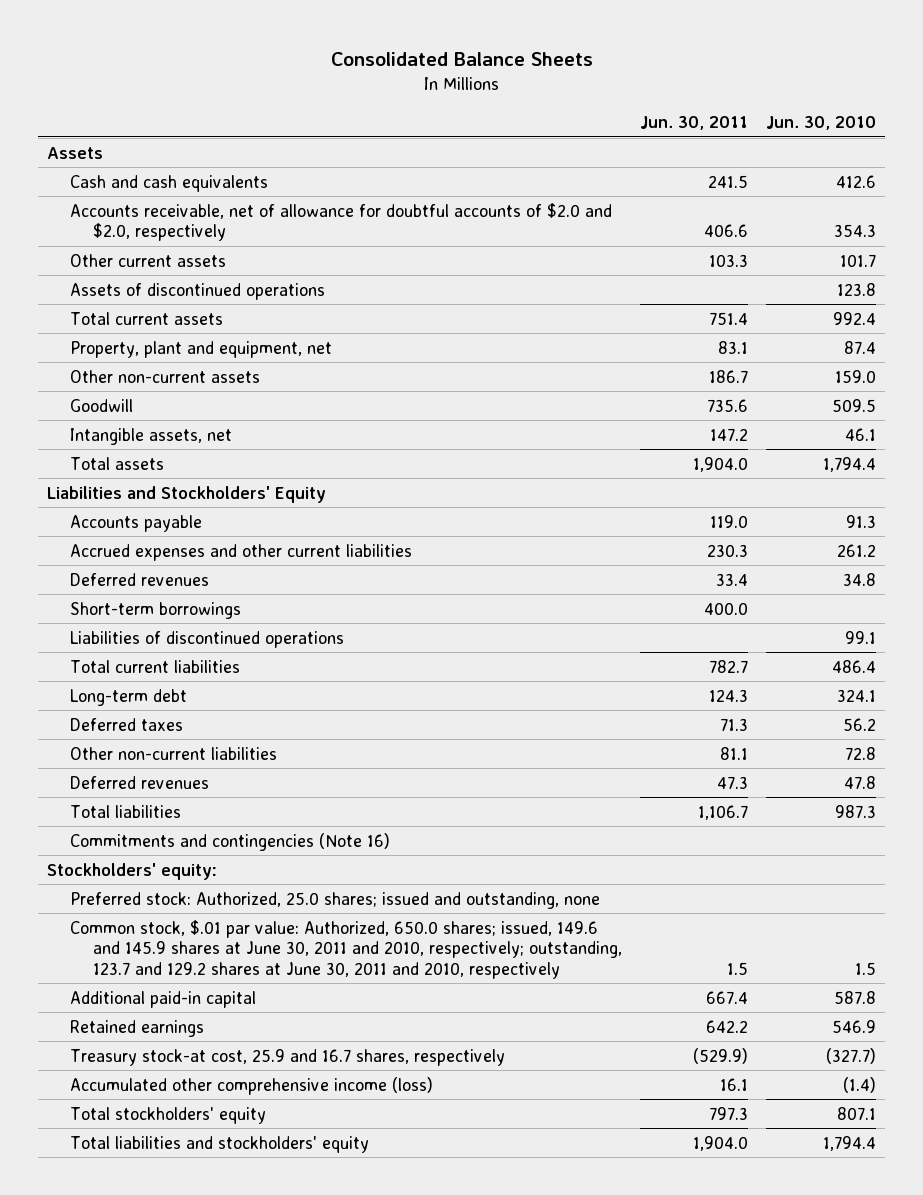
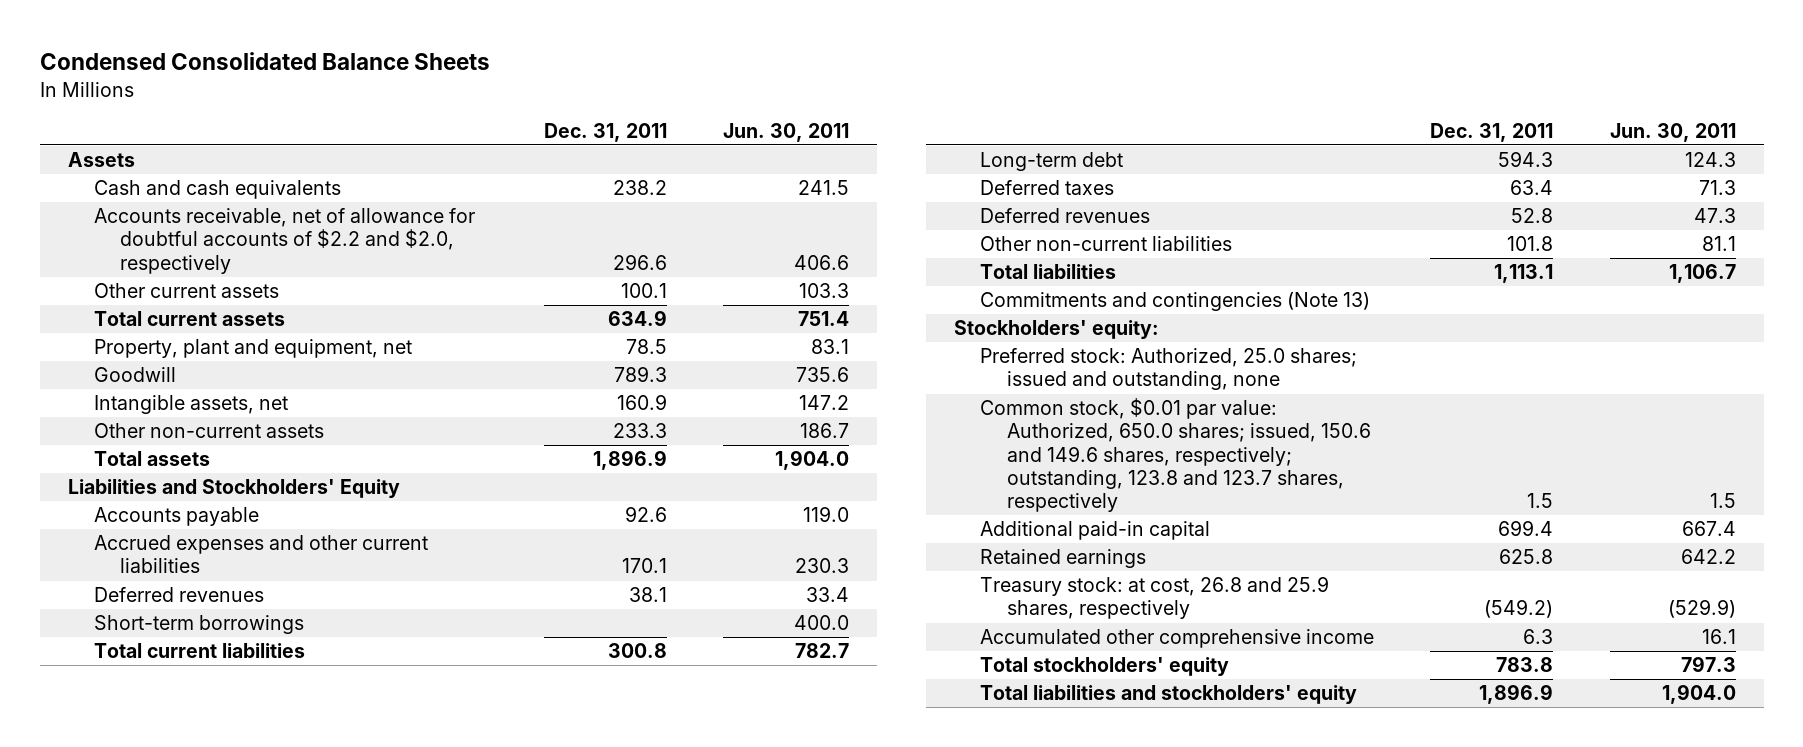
[330,51,593,66] Consolidated Balance Sheets -> [39,52,490,71] Condensed Consolidated Balance Sheets
[765,115,876,130] Jun. 30, 2010 -> none
none -> [543,122,667,142] Dec. 31, 2011
[70,202,613,242] Accounts receivable, net of allowance for doubtful accounts of $2.0 and $2.0, respectively -> [93,208,475,274] Accounts receivable, net of allowance for doubtful accounts of $2.2 and $2.0, respectively
[70,282,326,300] Assets of discontinued operations -> none
[70,369,261,383] Other non-current assets -> [93,423,324,439] Other non-current assets
[70,630,345,648] Liabilities of discontinued operations -> none
[70,746,278,760] Other non-current liabilities -> [980,236,1233,252] Other non-current liabilities
[70,832,391,851] Commitments and contingencies (Note 16) -> [980,292,1371,312] Commitments and contingencies (Note 13)
[70,919,623,979] Common stock, $.01 par value: Authorized, 650.0 shares; issued, 149.6 and 145.9 shares at June 30, 2011 and 2010, respectively; outstanding, 123.7 and 129.2 shares at June 30, 2011 and 2010, respectively -> [980,398,1371,512] Common stock, $0.01 par value: Authorized, 650.0 shares; issued, 150.6 and 149.6 shares, respectively; outstanding, 123.8 and 123.7 shares, respectively
[70,1048,506,1066] Treasury stock-at cost, 25.9 and 16.7 shares, respectively -> [980,576,1330,620] Treasury stock: at cost, 26.8 and 25.9 shares, respectively
[70,1076,434,1095] Accumulated other comprehensive income (loss) -> [980,629,1375,649] Accumulated other comprehensive income

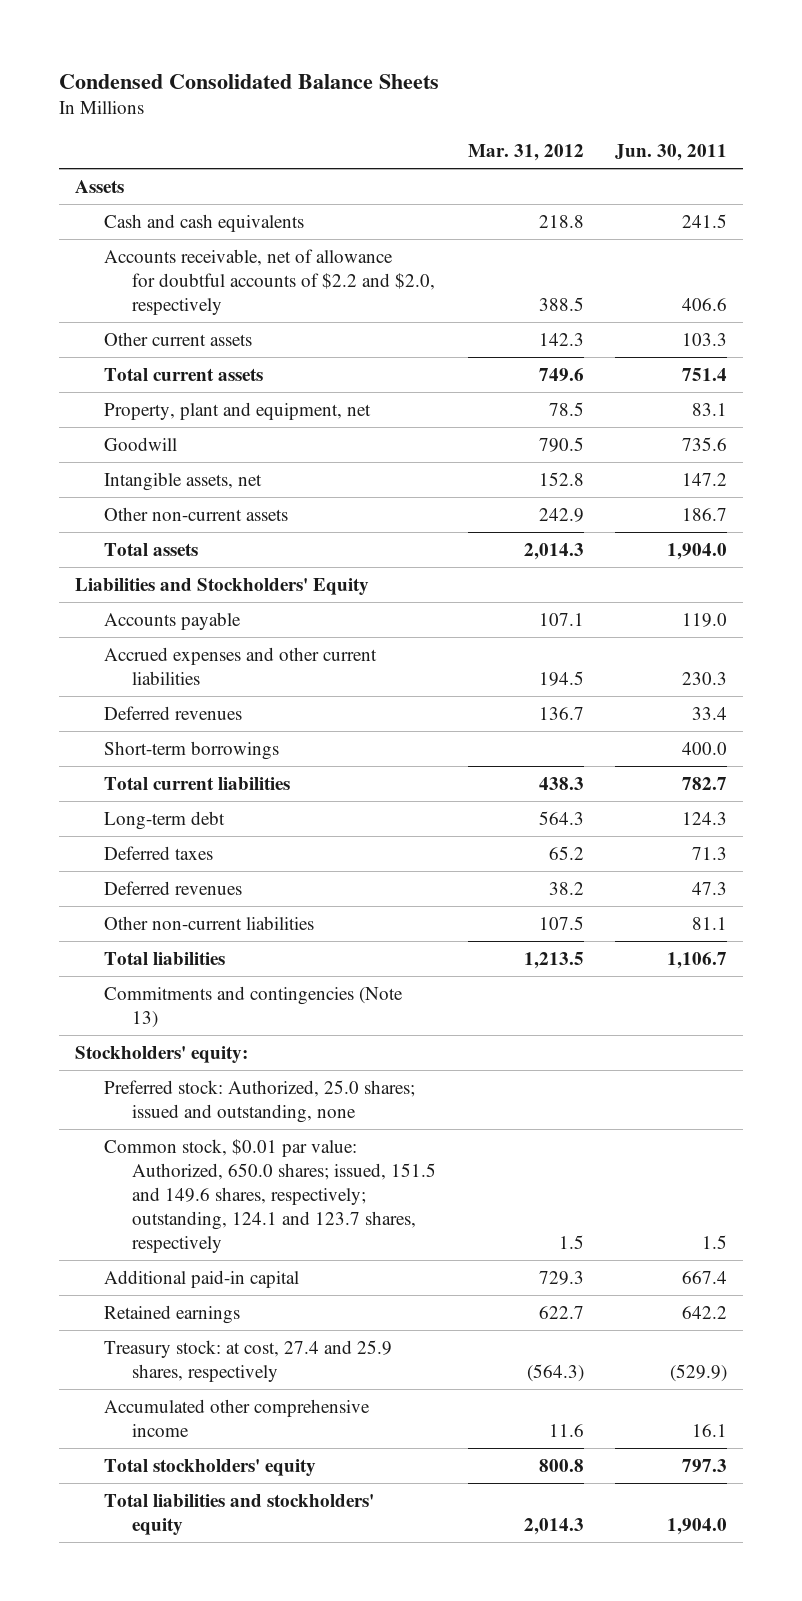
[543,122,667,142] Dec. 31, 2011 -> none
none -> [467,144,584,162] Mar. 31, 2012
[980,398,1371,512] Common stock, $0.01 par value: Authorized, 650.0 shares; issued, 150.6 and 149.6 shares, respectively; outstanding, 123.8 and 123.7 shares, respectively -> [103,1138,437,1254] Common stock, $0.01 par value: Authorized, 650.0 shares; issued, 151.5 and 149.6 shares, respectively; outstanding, 124.1 and 123.7 shares, respectively
[980,576,1330,620] Treasury stock: at cost, 26.8 and 25.9 shares, respectively -> [103,1339,392,1382] Treasury stock: at cost, 27.4 and 25.9 shares, respectively

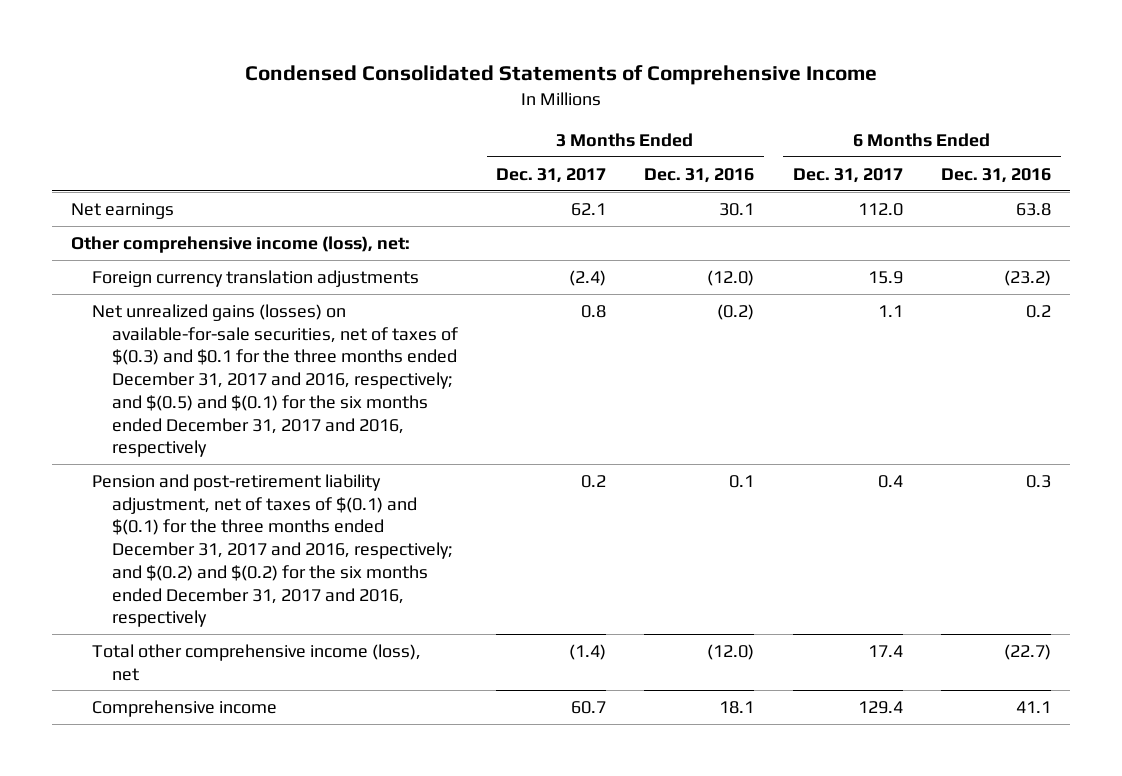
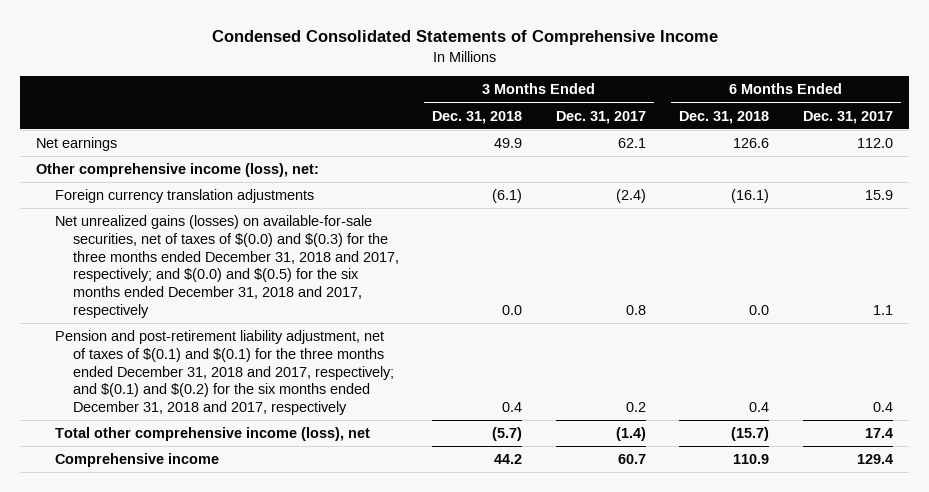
[644,167,755,183] Dec. 31, 2016 -> none
[941,167,1052,183] Dec. 31, 2016 -> none
none -> [432,110,523,124] Dec. 31, 2018
none -> [679,110,770,124] Dec. 31, 2018
[91,303,458,458] Net unrealized gains (losses) on available-for-sale securities, net of taxes of $(0.3) and $0.1 for the three months ended December 31, 2017 and 2016, respectively; and $(0.5) and $(0.1) for the six months ended December 31, 2017 and 2016, respectively -> [54,215,399,318] Net unrealized gains (losses) on available-for-sale securities, net of taxes of $(0.0) and $(0.3) for the three months ended December 31, 2018 and 2017, respectively; and $(0.0) and $(0.5) for the six months ended December 31, 2018 and 2017, respectively
[91,473,453,628] Pension and post-retirement liability adjustment, net of taxes of $(0.1) and $(0.1) for the three months ended December 31, 2017 and 2016, respectively; and $(0.2) and $(0.2) for the six months ended December 31, 2017 and 2016, respectively -> [54,330,394,415] Pension and post-retirement liability adjustment, net of taxes of $(0.1) and $(0.1) for the three months ended December 31, 2018 and 2017, respectively; and $(0.1) and $(0.2) for the six months ended December 31, 2018 and 2017, respectively

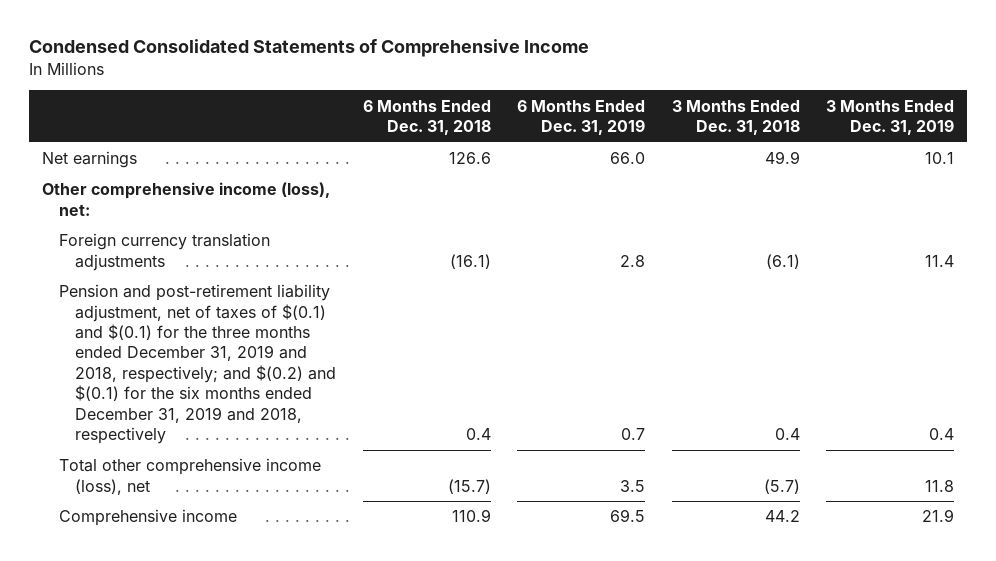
[555,110,646,124] Dec. 31, 2017 -> none
[802,110,893,124] Dec. 31, 2017 -> none
none -> [517,99,646,136] 6 Months Ended Dec. 31, 2019
none -> [825,99,954,136] 3 Months Ended Dec. 31, 2019
[54,215,399,318] Net unrealized gains (losses) on available-for-sale securities, net of taxes of $(0.0) and $(0.3) for the three months ended December 31, 2018 and 2017, respectively; and $(0.0) and $(0.5) for the six months ended December 31, 2018 and 2017, respectively -> none
[54,330,394,415] Pension and post-retirement liability adjustment, net of taxes of $(0.1) and $(0.1) for the three months ended December 31, 2018 and 2017, respectively; and $(0.1) and $(0.2) for the six months ended December 31, 2018 and 2017, respectively -> [58,284,337,444] Pension and post-retirement liability adjustment, net of taxes of $(0.1) and $(0.1) for the three months ended December 31, 2019 and 2018, respectively; and $(0.2) and $(0.1) for the six months ended December 31, 2019 and 2018, respectively

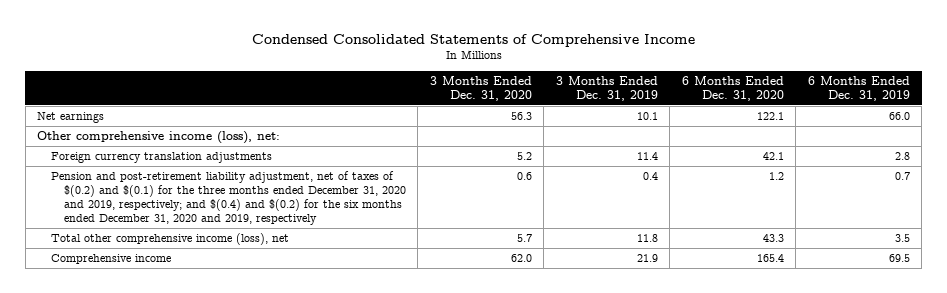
[362,99,491,136] 6 Months Ended Dec. 31, 2018 -> none
[671,99,800,136] 3 Months Ended Dec. 31, 2018 -> none
none -> [429,76,532,102] 3 Months Ended Dec. 31, 2020
none -> [681,76,784,102] 6 Months Ended Dec. 31, 2020
[58,284,337,444] Pension and post-retirement liability adjustment, net of taxes of $(0.1) and $(0.1) for the three months ended December 31, 2019 and 2018, respectively; and $(0.2) and $(0.1) for the six months ended December 31, 2019 and 2018, respectively -> [50,170,406,226] Pension and post-retirement liability adjustment, net of taxes of $(0.2) and $(0.1) for the three months ended December 31, 2020 and 2019, respectively; and $(0.4) and $(0.2) for the six months ended December 31, 2020 and 2019, respectively

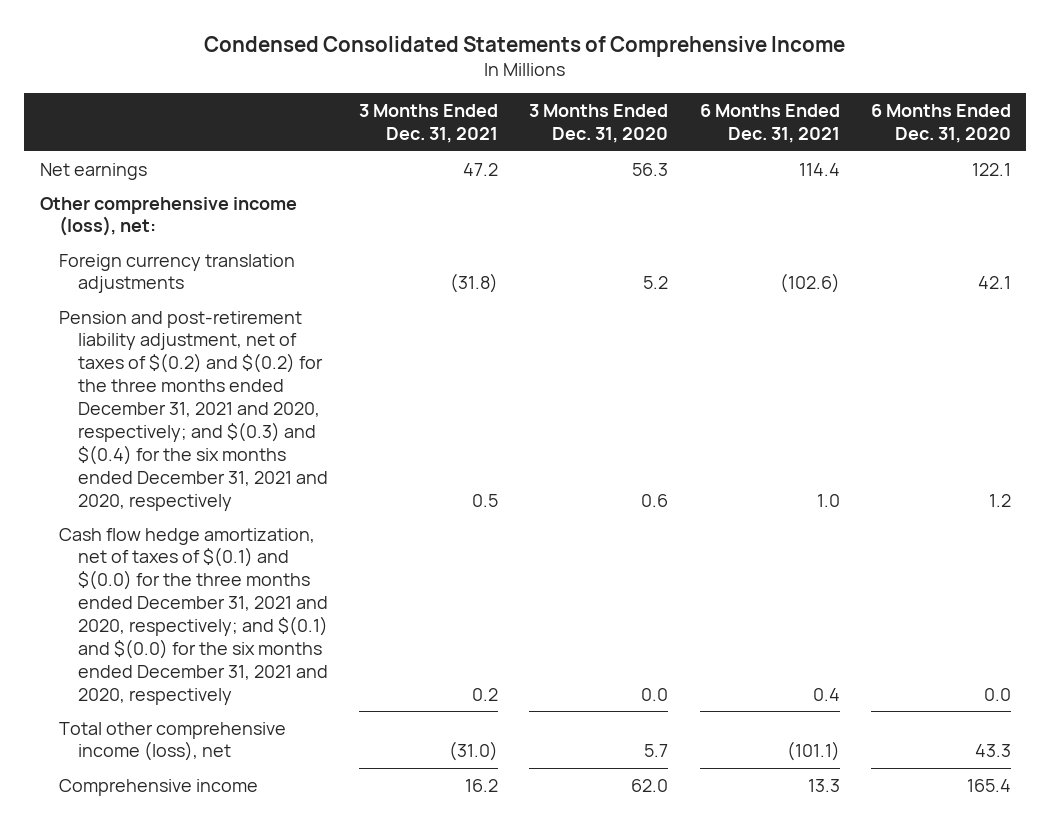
[555,76,658,102] 3 Months Ended Dec. 31, 2019 -> none
[807,76,910,102] 6 Months Ended Dec. 31, 2019 -> none
none -> [359,103,499,143] 3 Months Ended Dec. 31, 2021
none -> [699,103,840,143] 6 Months Ended Dec. 31, 2021
[50,170,406,226] Pension and post-retirement liability adjustment, net of taxes of $(0.2) and $(0.1) for the three months ended December 31, 2020 and 2019, respectively; and $(0.4) and $(0.2) for the six months ended December 31, 2020 and 2019, respectively -> [59,310,329,511] Pension and post-retirement liability adjustment, net of taxes of $(0.2) and $(0.2) for the three months ended December 31, 2021 and 2020, respectively; and $(0.3) and $(0.4) for the six months ended December 31, 2021 and 2020, respectively
none -> [59,527,329,705] Cash flow hedge amortization, net of taxes of $(0.1) and $(0.0) for the three months ended December 31, 2021 and 2020, respectively; and $(0.1) and $(0.0) for the six months ended December 31, 2021 and 2020, respectively

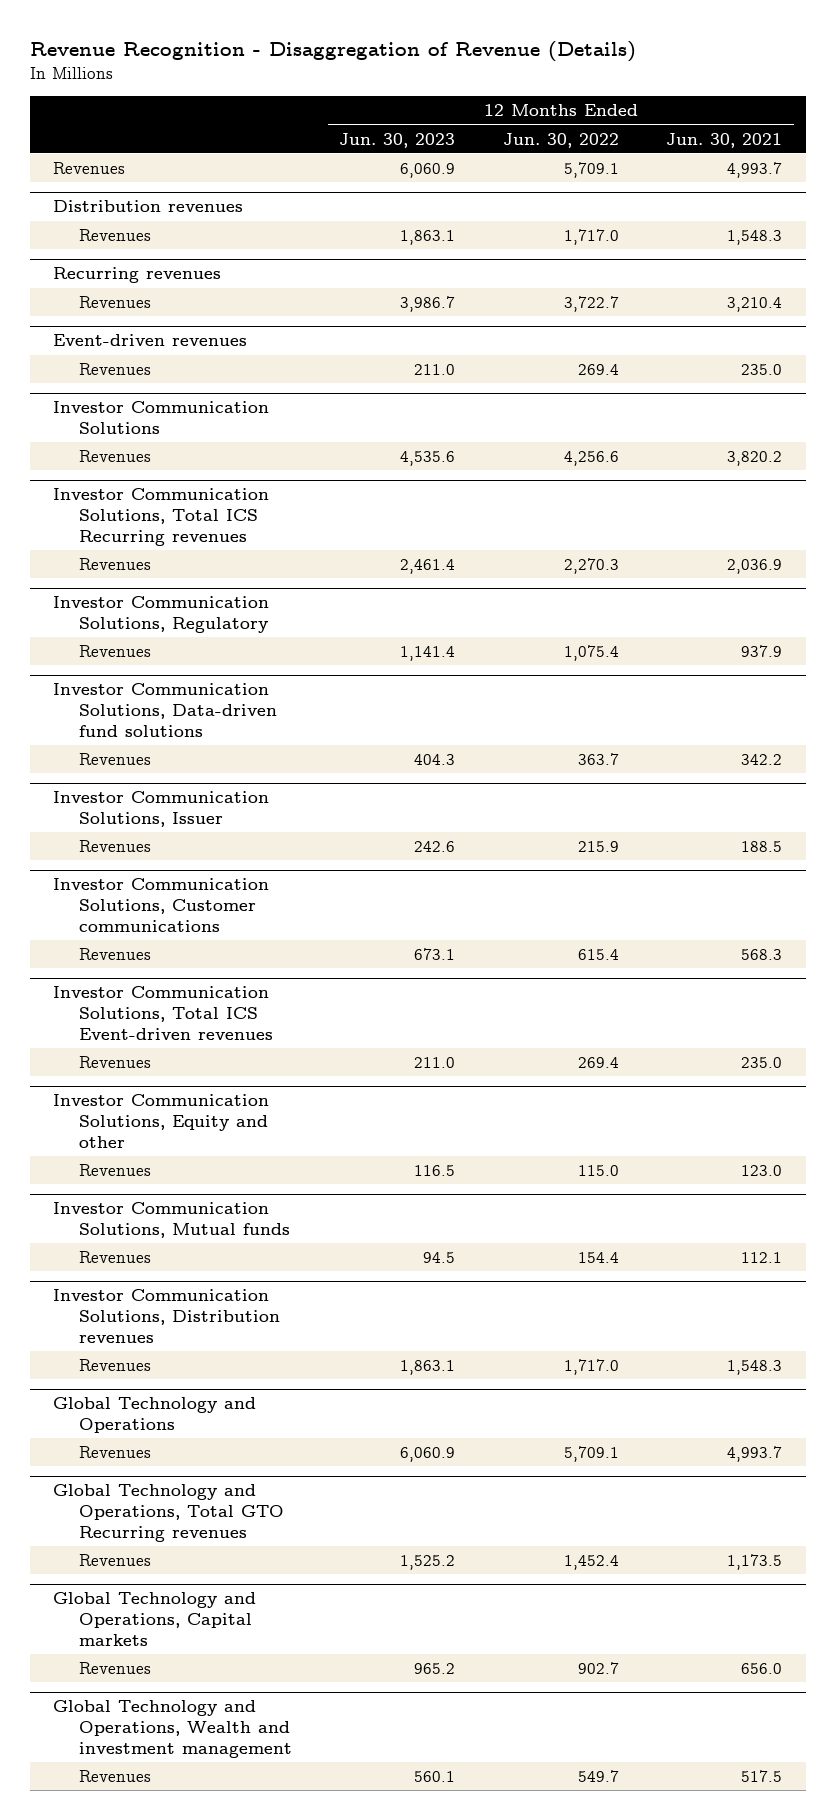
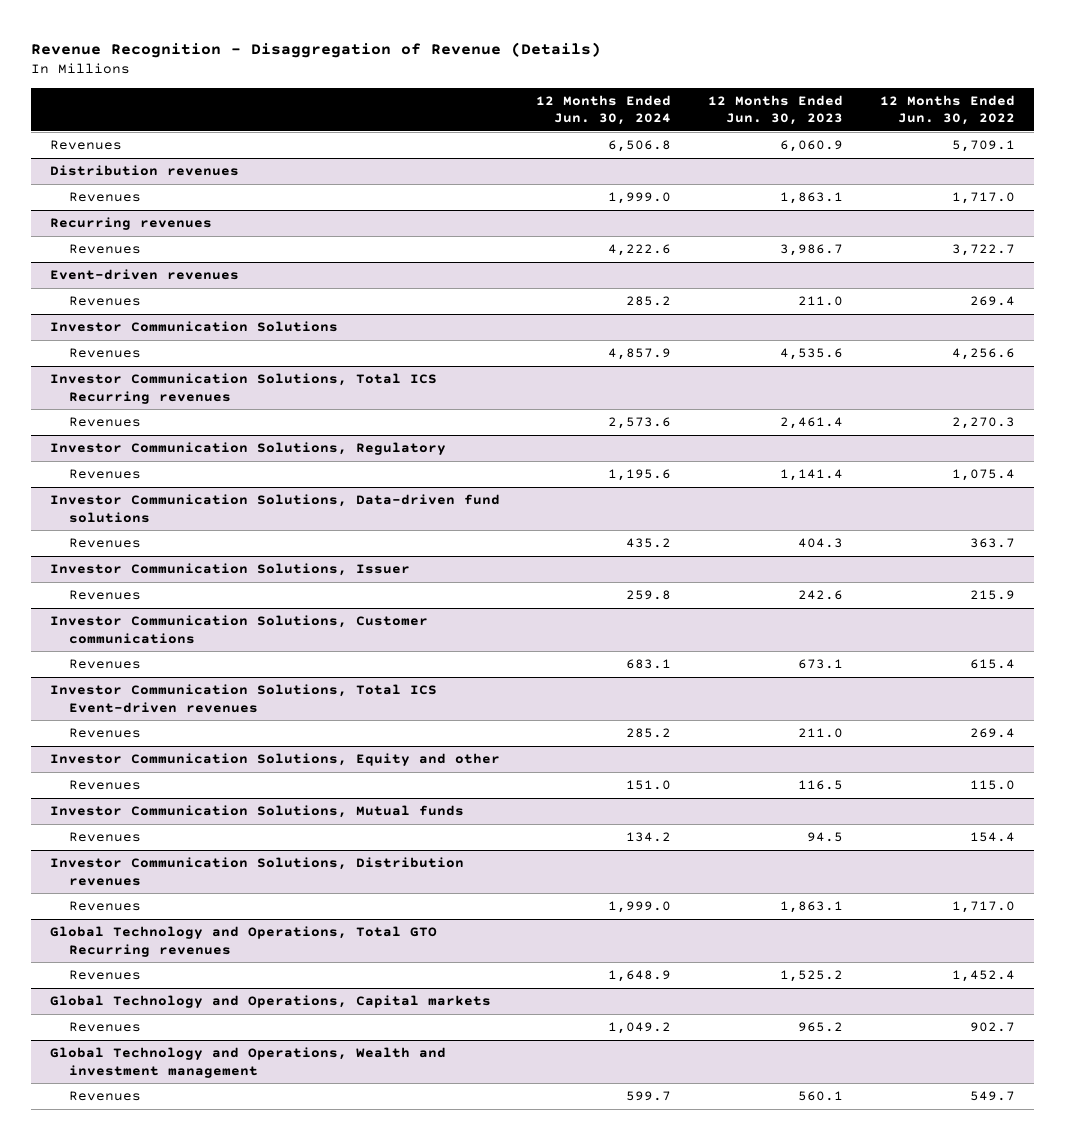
[665,132,782,148] Jun. 30, 2021 -> none
none -> [536,94,672,126] 12 Months Ended Jun. 30, 2024
[53,1397,257,1434] Global Technology and Operations -> none
[79,1446,152,1459] Revenues -> none

